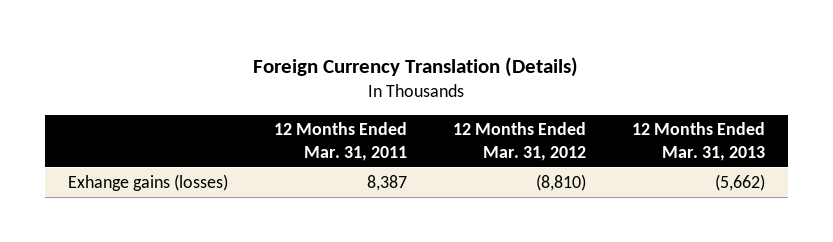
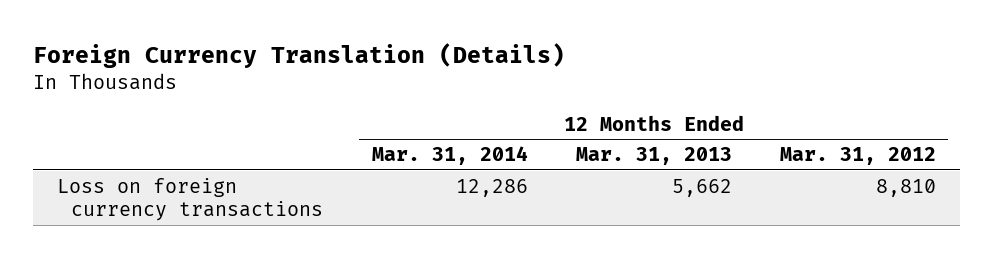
[273,122,407,162] 12 Months Ended Mar. 31, 2011 -> none
none -> [371,146,528,166] Mar. 31, 2014
[67,174,228,192] Exhange gains (losses) -> none
none -> [56,178,324,222] Loss on foreign currency transactions

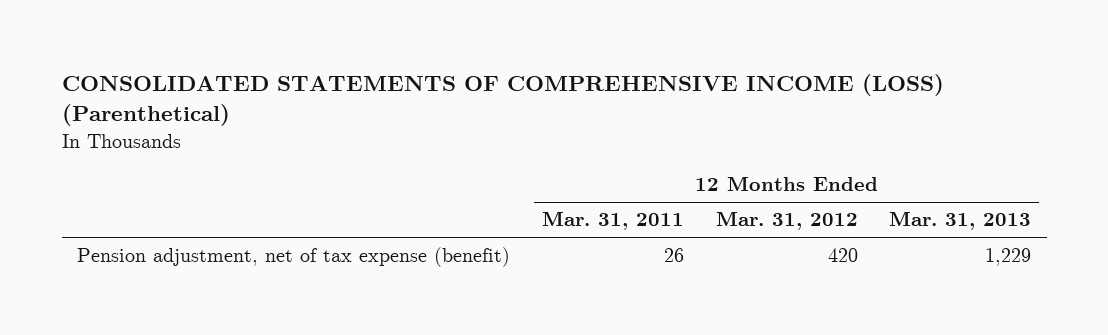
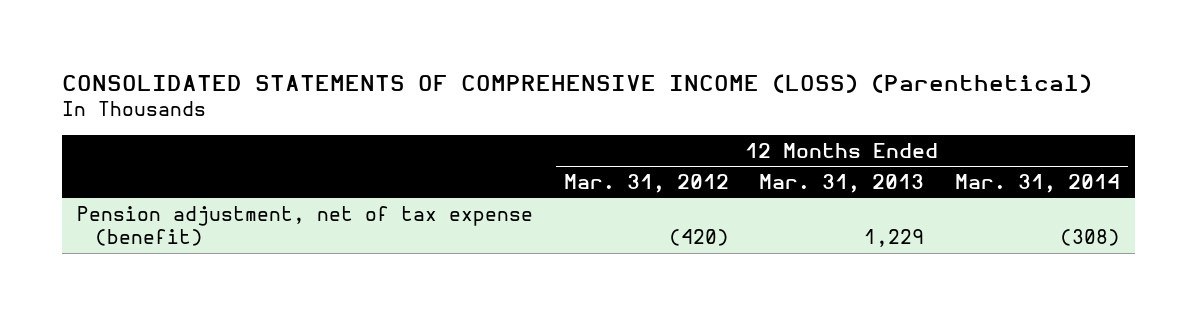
[541,211,684,231] Mar. 31, 2011 -> none
none -> [954,173,1120,193] Mar. 31, 2014
[827,248,858,263] 420 -> [668,229,729,247] (420)

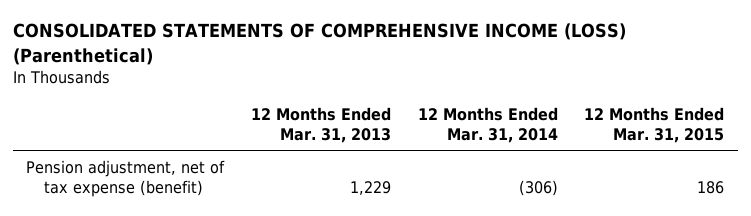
[563,173,729,193] Mar. 31, 2012 -> none
none -> [584,107,725,144] 12 Months Ended Mar. 31, 2015
[1059,229,1120,247] (308) -> [518,179,558,196] (306)

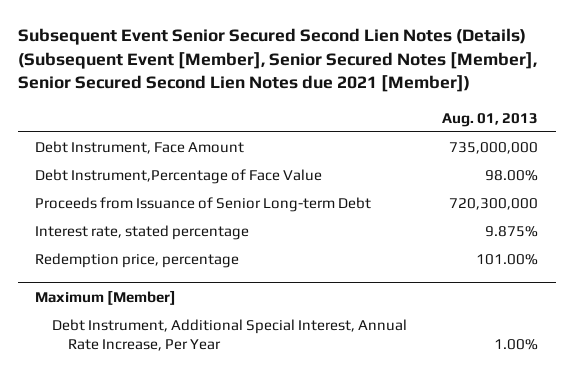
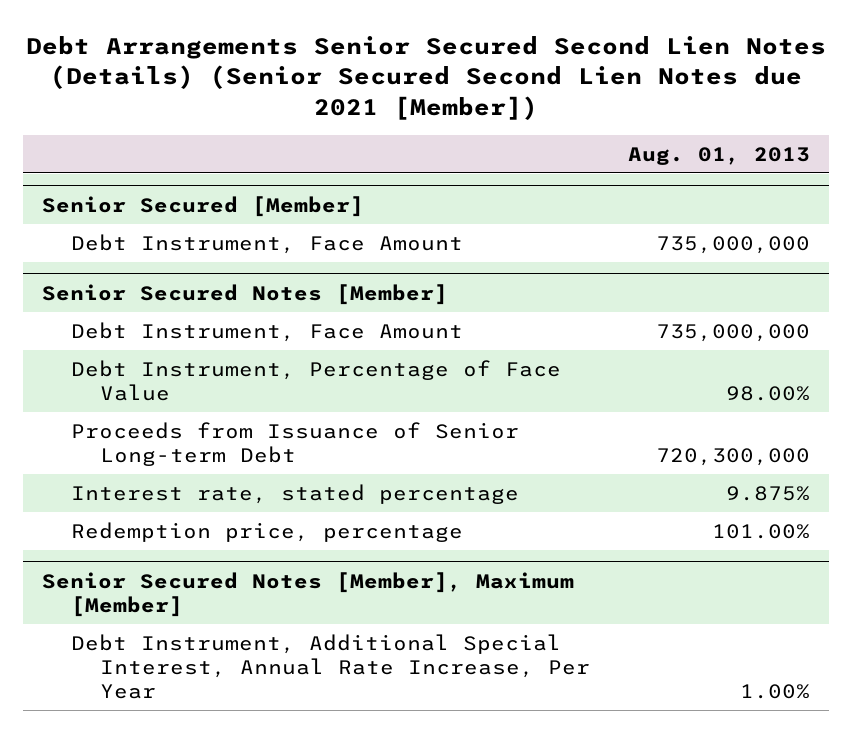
[17,28,537,93] Subsequent Event Senior Secured Second Lien Notes (Details) (Subsequent Event [Member], Senior Secured Notes [Member], Senior Secured Second Lien Notes due 2021 [Member]) -> [25,35,826,120] Debt Arrangements Senior Secured Second Lien Notes (Details) (Senior Secured Second Lien Notes due 2021 [Member])
none -> [41,195,364,217] Senior Secured [Member]
none -> [41,283,448,305] Senior Secured Notes [Member]
none -> [71,321,464,342] Debt Instrument, Face Amount
[35,169,323,185] Debt Instrument,Percentage of Face Value -> [71,359,562,401] Debt Instrument, Percentage of Face Value
[35,289,177,305] Maximum [Member] -> none
none -> [41,571,574,617] Senior Secured Notes [Member], Maximum [Member]

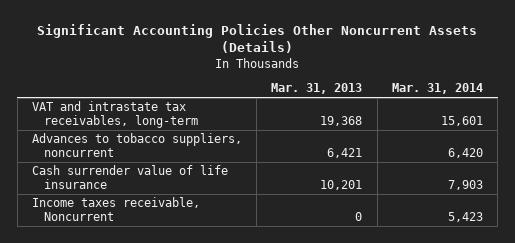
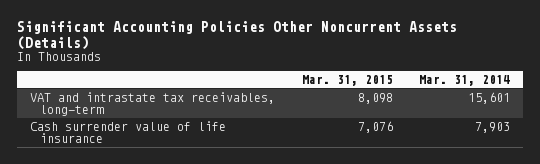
[271,83,363,95] Mar. 31, 2013 -> none
none -> [301,74,393,86] Mar. 31, 2015
[31,133,242,158] Advances to tobacco suppliers, noncurrent -> none
[31,197,200,222] Income taxes receivable, Noncurrent -> none

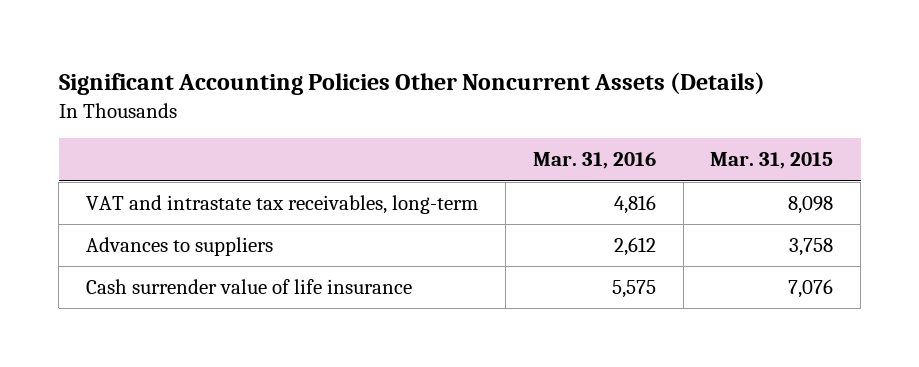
[419,74,511,86] Mar. 31, 2014 -> none
none -> [532,152,656,170] Mar. 31, 2016
none -> [85,237,273,257] Advances to suppliers

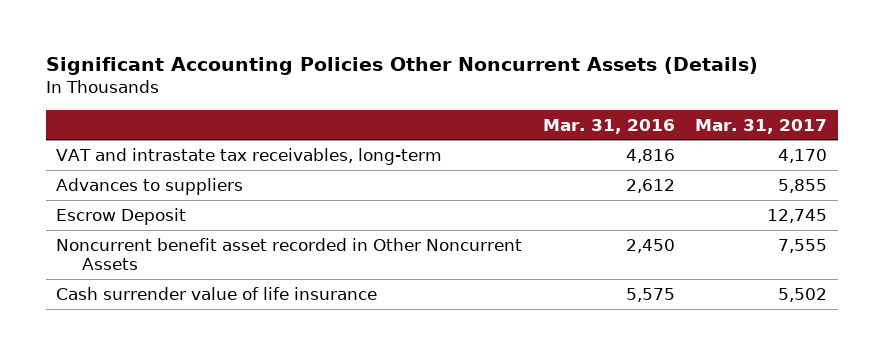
[710,152,834,170] Mar. 31, 2015 -> none
none -> [695,118,828,134] Mar. 31, 2017
none -> [56,207,187,225] Escrow Deposit
none -> [56,237,523,271] Noncurrent benefit asset recorded in Other Noncurrent Assets

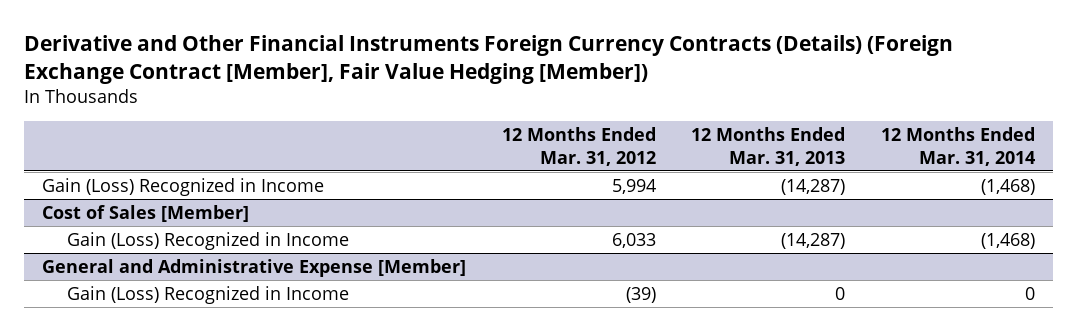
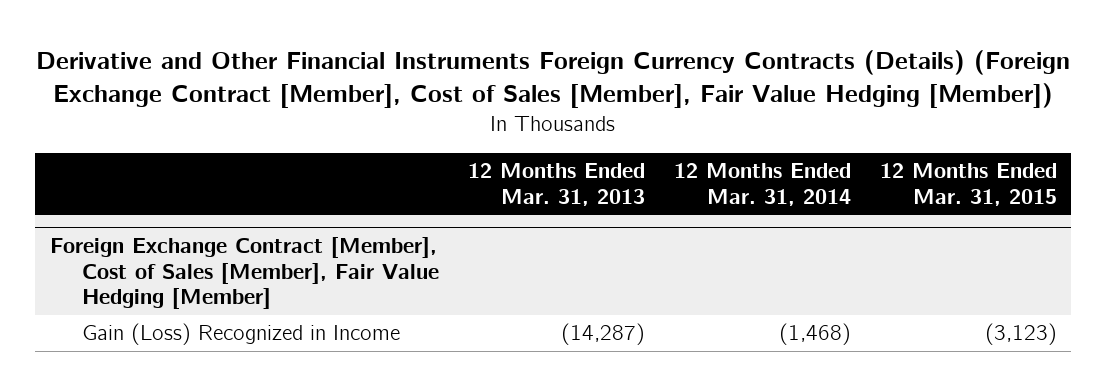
[23,35,953,85] Derivative and Other Financial Instruments Foreign Currency Contracts (Details) (Foreign Exchange Contract [Member], Fair Value Hedging [Member]) -> [36,49,1071,109] Derivative and Other Financial Instruments Foreign Currency Contracts (Details) (Foreign Exchange Contract [Member], Cost of Sales [Member], Fair Value Hedging [Member])
[501,127,656,166] 12 Months Ended Mar. 31, 2012 -> none
none -> [879,163,1057,206] 12 Months Ended Mar. 31, 2015
[41,177,324,196] Gain (Loss) Recognized in Income -> none
[41,204,249,222] Cost of Sales [Member] -> none
none -> [49,237,440,310] Foreign Exchange Contract [Member], Cost of Sales [Member], Fair Value Hedging [Member]
[41,258,466,277] General and Administrative Expense [Member] -> none
[66,285,349,304] Gain (Loss) Recognized in Income -> none

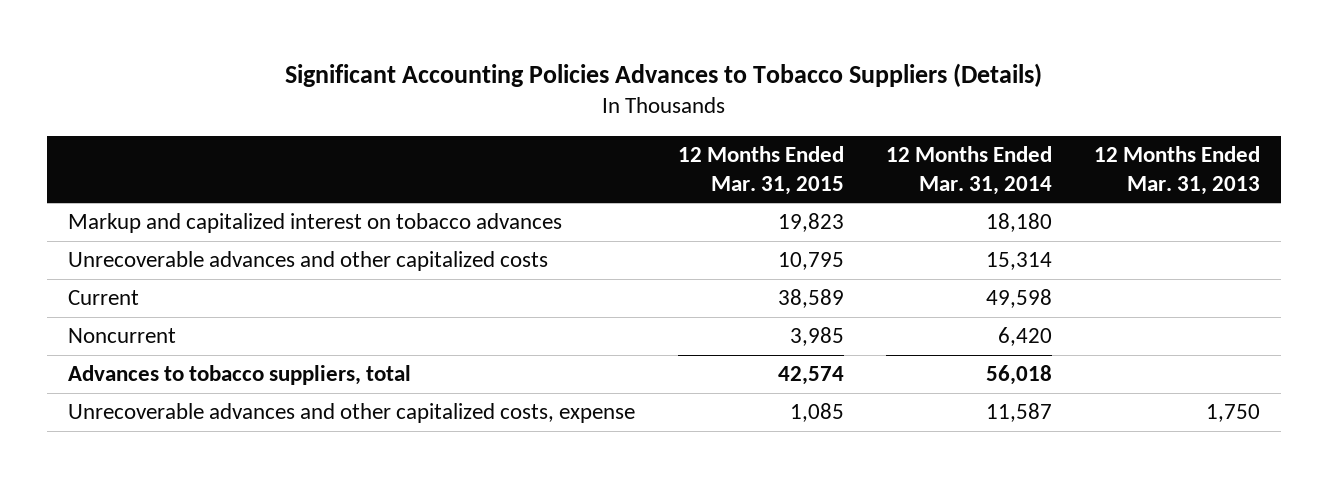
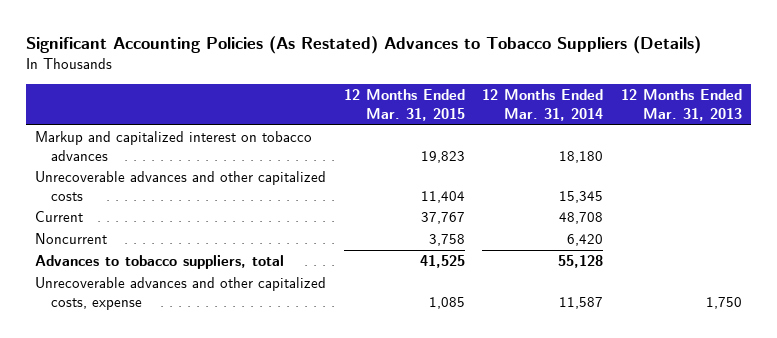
[285,62,1043,87] Significant Accounting Policies Advances to Tobacco Suppliers (Details) -> [25,36,701,55] Significant Accounting Policies (As Restated) Advances to Tobacco Suppliers (Details)
[777,252,844,271] 10,795 -> [420,190,465,203] 11,404
[985,252,1052,271] 15,314 -> [559,190,604,203] 15,345
[777,289,844,309] 38,589 -> [420,212,465,225] 37,767
[985,289,1052,309] 49,598 -> [559,212,604,225] 48,708
[789,327,844,347] 3,985 -> [428,234,465,247] 3,758
[777,366,844,386] 42,574 -> [419,255,465,269] 41,525
[985,365,1052,386] 56,018 -> [558,255,604,269] 55,128

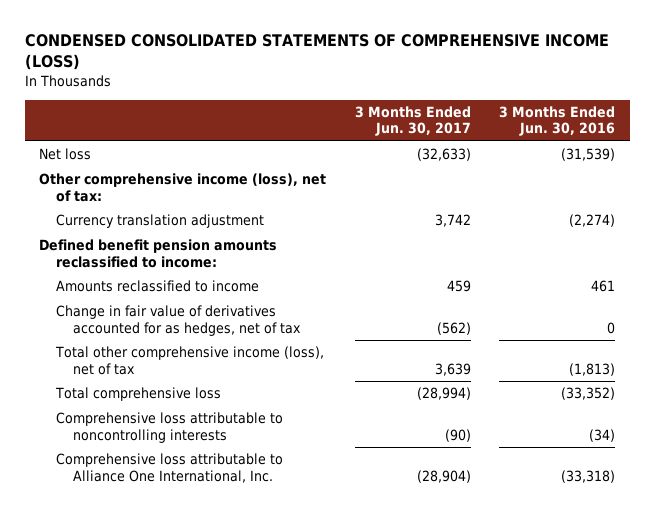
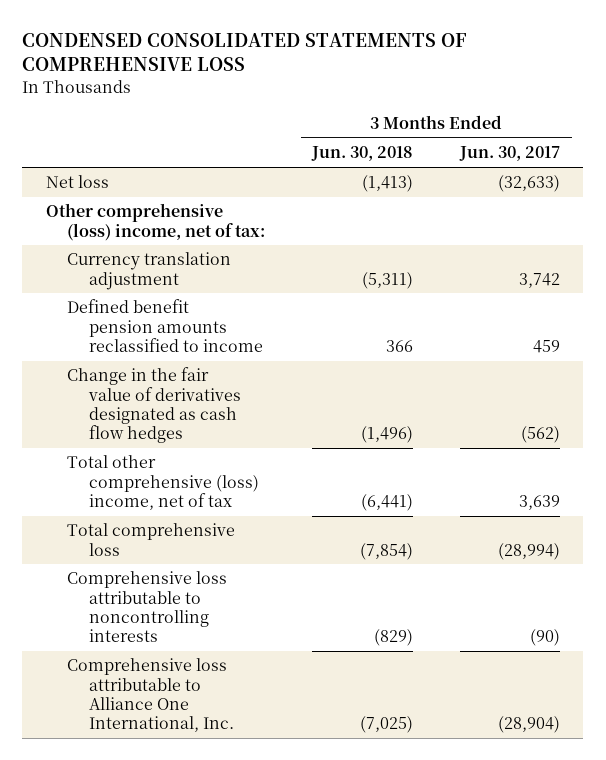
[24,34,609,71] CONDENSED CONSOLIDATED STATEMENTS OF COMPREHENSIVE INCOME (LOSS) -> [22,32,468,72] CONDENSED CONSOLIDATED STATEMENTS OF COMPREHENSIVE LOSS
[499,105,616,137] 3 Months Ended Jun. 30, 2016 -> none
none -> [311,146,414,162] Jun. 30, 2018
[39,173,327,202] Other comprehensive income (loss), net of tax: -> [45,203,266,241] Other comprehensive (loss) income, net of tax:
[39,239,278,268] Defined benefit pension amounts reclassified to income: -> none
[56,280,260,293] Amounts reclassified to income -> [67,299,264,352] Defined benefit pension amounts reclassified to income
[56,305,301,336] Change in fair value of derivatives accounted for as hedges, net of tax -> [67,367,242,443] Change in the fair value of derivatives designated as cash flow hedges
[55,346,325,375] Total other comprehensive income (loss), net of tax -> [67,455,260,510] Total other comprehensive (loss) income, net of tax

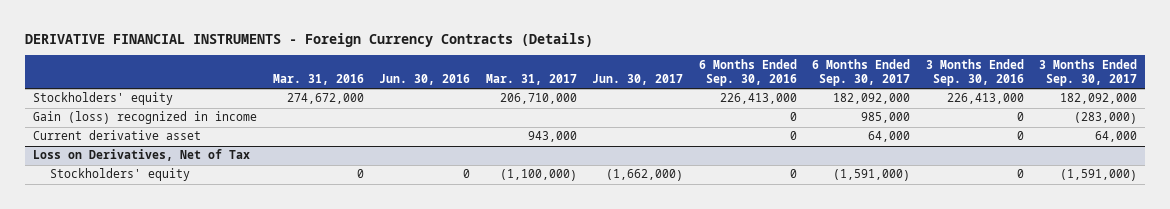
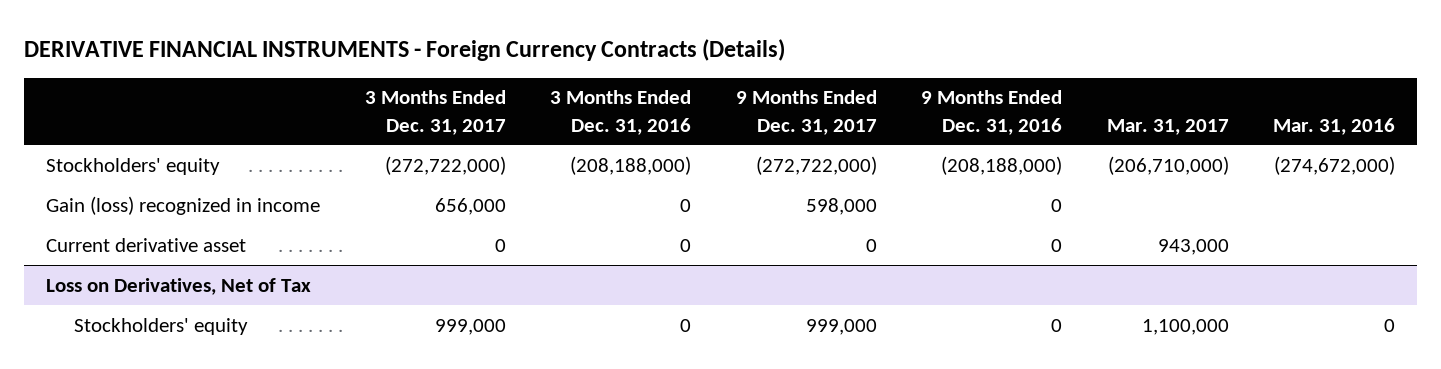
[379,74,471,86] Jun. 30, 2016 -> none
[592,74,684,86] Jun. 30, 2017 -> none
[698,58,797,87] 6 Months Ended Sep. 30, 2016 -> none
[812,58,911,87] 6 Months Ended Sep. 30, 2017 -> none
[925,58,1024,87] 3 Months Ended Sep. 30, 2016 -> none
[1039,58,1138,87] 3 Months Ended Sep. 30, 2017 -> none
none -> [364,90,506,135] 3 Months Ended Dec. 31, 2017
none -> [550,90,692,135] 3 Months Ended Dec. 31, 2016
none -> [735,90,877,135] 9 Months Ended Dec. 31, 2017
none -> [921,90,1063,135] 9 Months Ended Dec. 31, 2016
[286,93,364,105] 274,672,000 -> [1274,155,1396,175] (274,672,000)
[499,93,577,105] 206,710,000 -> [1107,155,1229,175] (206,710,000)
[499,169,577,182] (1,100,000) -> [1141,318,1229,335] 1,100,000

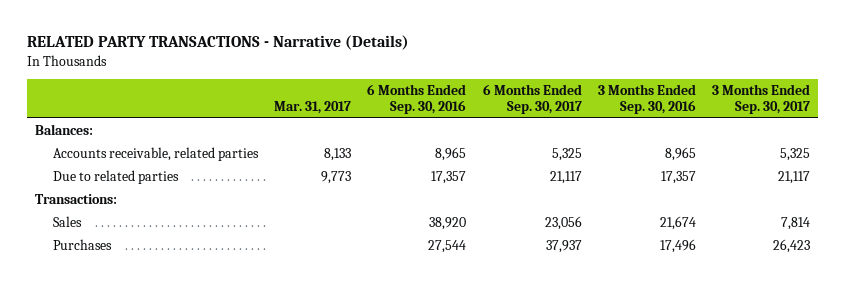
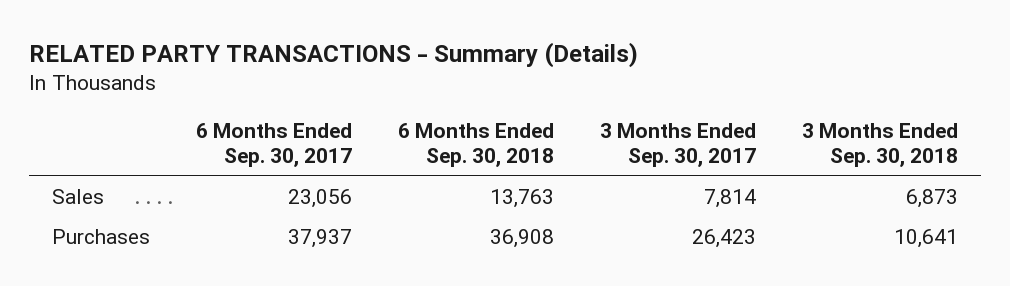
[26,35,409,51] RELATED PARTY TRANSACTIONS - Narrative (Details) -> [29,41,639,68] RELATED PARTY TRANSACTIONS - Summary (Details)
[274,101,352,115] Mar. 31, 2017 -> none
[367,83,467,115] 6 Months Ended Sep. 30, 2016 -> none
[597,83,696,115] 3 Months Ended Sep. 30, 2016 -> none
none -> [398,123,555,168] 6 Months Ended Sep. 30, 2018
none -> [801,123,958,168] 3 Months Ended Sep. 30, 2018
[34,123,93,135] Balances: -> none
[52,146,259,161] Accounts receivable, related parties -> none
[52,169,179,184] Due to related parties -> none
[34,193,117,204] Transactions: -> none

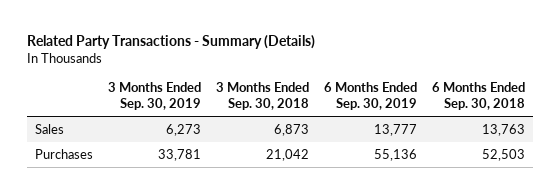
[29,41,639,68] RELATED PARTY TRANSACTIONS - Summary (Details) -> [27,35,316,50] Related Party Transactions - Summary (Details)
[196,123,353,168] 6 Months Ended Sep. 30, 2017 -> none
[600,123,757,168] 3 Months Ended Sep. 30, 2017 -> none
none -> [107,82,201,111] 3 Months Ended Sep. 30, 2019
none -> [324,82,418,111] 6 Months Ended Sep. 30, 2019
[490,229,555,249] 36,908 -> [482,149,526,162] 52,503
[893,229,958,249] 10,641 -> [265,149,309,162] 21,042

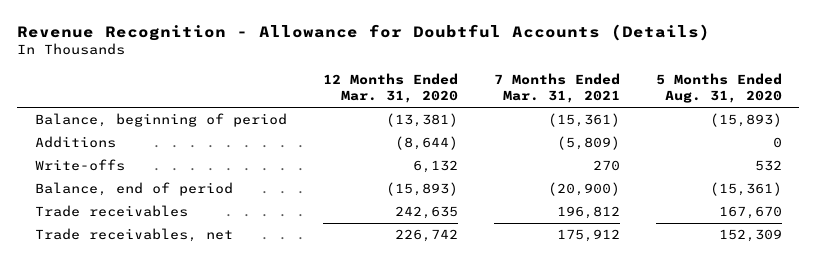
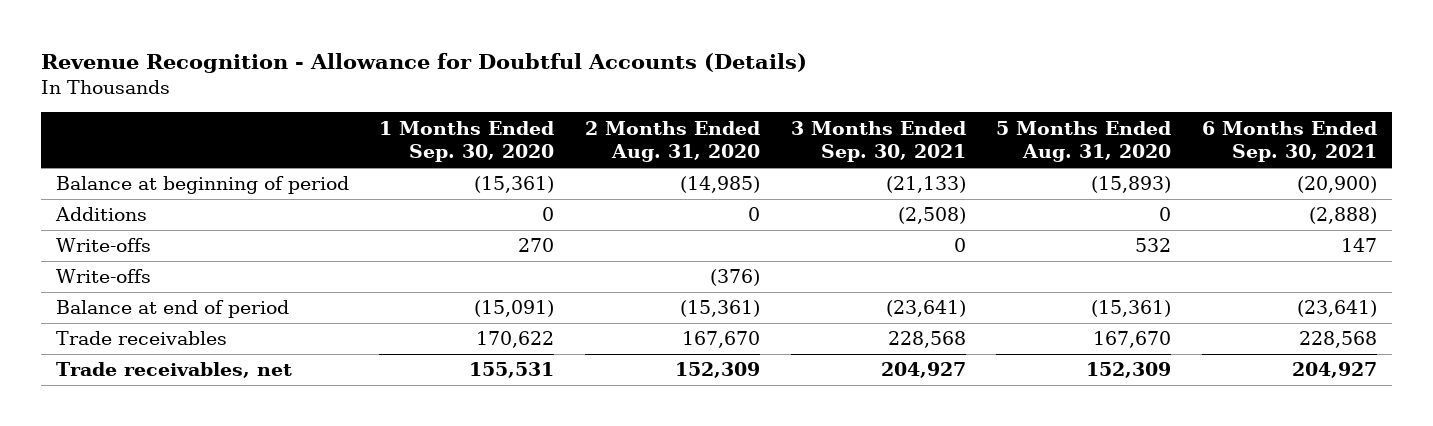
[322,72,458,103] 12 Months Ended Mar. 31, 2020 -> none
[493,72,620,103] 7 Months Ended Mar. 31, 2021 -> none
none -> [379,120,555,163] 1 Months Ended Sep. 30, 2020
none -> [584,120,760,163] 2 Months Ended Aug. 31, 2020
none -> [790,120,966,163] 3 Months Ended Sep. 30, 2021
none -> [1201,120,1377,163] 6 Months Ended Sep. 30, 2021
[34,113,287,128] Balance, beginning of period -> [55,176,349,195] Balance at beginning of period
none -> [55,269,151,284] Write-offs
[34,182,233,197] Balance, end of period -> [55,300,289,319] Balance at end of period

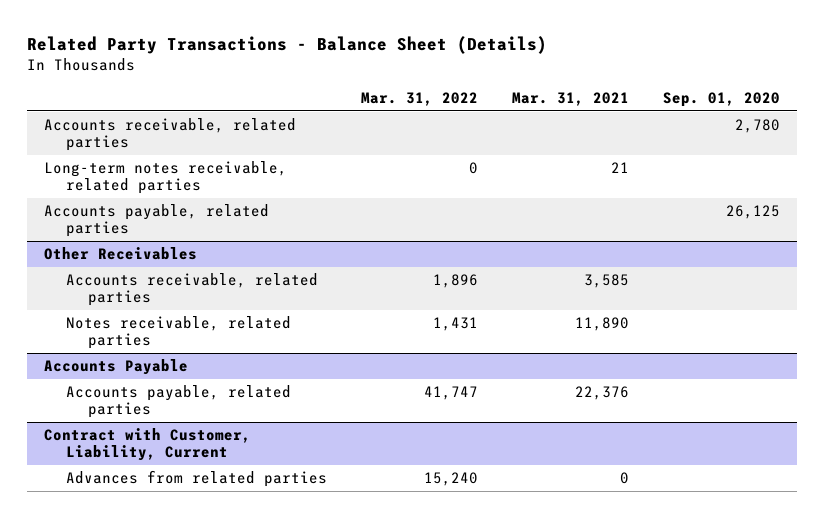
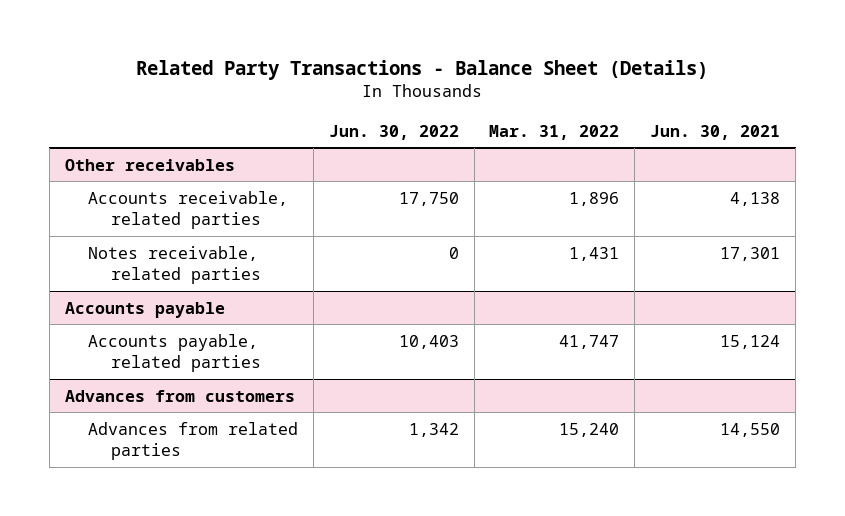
[512,91,630,106] Mar. 31, 2021 -> none
[663,91,781,107] Sep. 01, 2020 -> none
none -> [328,124,459,140] Jun. 30, 2022
none -> [650,124,781,140] Jun. 30, 2021
[43,118,296,152] Accounts receivable, related parties -> none
[43,161,287,195] Long-term notes receivable, related parties -> none
[43,204,269,238] Accounts payable, related parties -> none
[43,247,197,261] Other Receivables -> [64,158,235,171] Other receivables
[43,359,188,376] Accounts Payable -> [64,301,225,318] Accounts payable
[43,428,251,462] Contract with Customer, Liability, Current -> [64,389,295,402] Advances from customers

